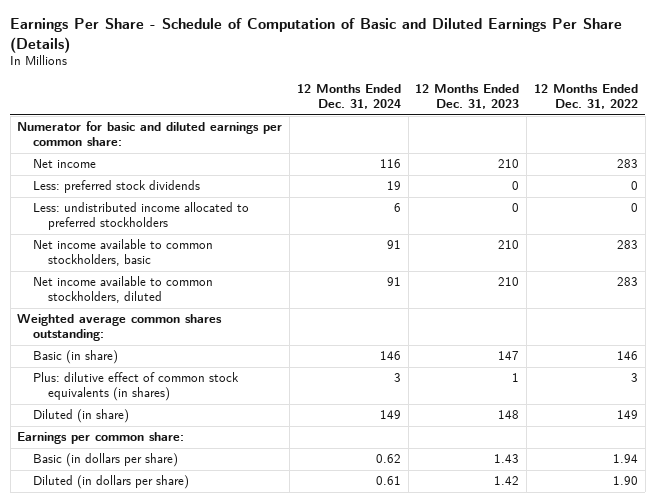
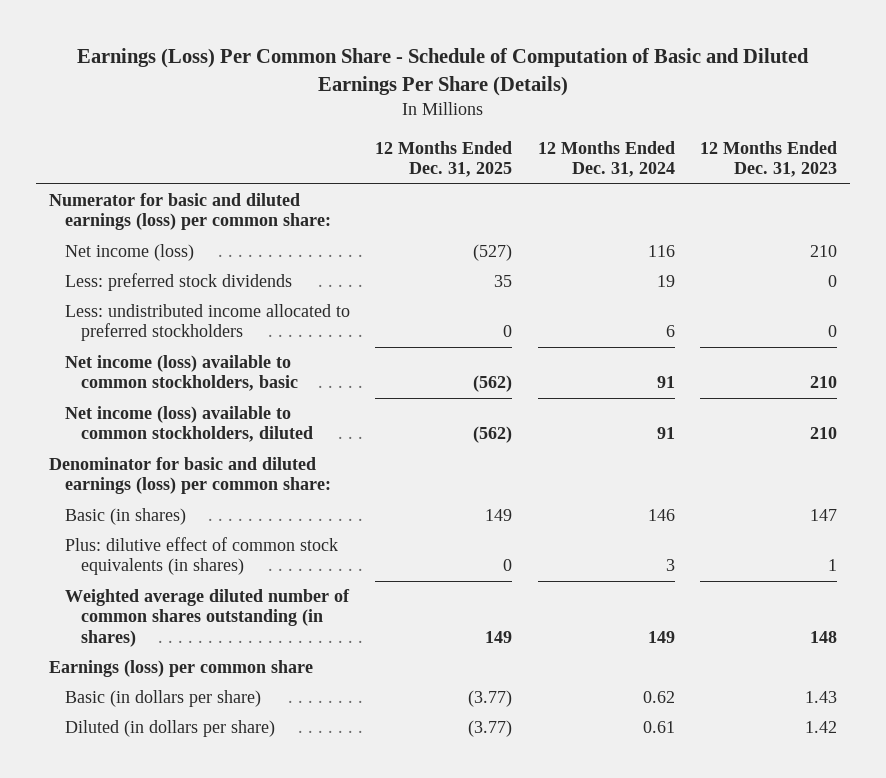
[10,18,623,53] Earnings Per Share - Schedule of Computation of Basic and Diluted Earnings Per Share (Details) -> [76,48,809,96] Earnings (Loss) Per Common Share - Schedule of Computation of Basic and Diluted Earnings Per Share (Details)
[533,84,638,109] 12 Months Ended Dec. 31, 2022 -> none
none -> [375,140,513,178] 12 Months Ended Dec. 31, 2025
[17,121,283,147] Numerator for basic and diluted earnings per common share: -> [48,193,331,231] Numerator for basic and diluted earnings (loss) per common share:
[32,159,96,169] Net income -> [64,244,194,262] Net income (loss)
[32,239,213,267] Net income available to common stockholders, basic -> [64,355,299,392] Net income (loss) available to common stockholders, basic
[32,276,213,304] Net income available to common stockholders, diluted -> [64,406,314,443] Net income (loss) available to common stockholders, diluted
[17,314,223,342] Weighted average common shares outstanding: -> [48,457,331,495] Denominator for basic and diluted earnings (loss) per common share:
[32,350,118,365] Basic (in share) -> [64,508,186,526] Basic (in shares)
[32,409,129,424] Diluted (in share) -> [64,589,350,647] Weighted average diluted number of common shares outstanding (in shares)
[17,432,185,445] Earnings per common share: -> [48,660,313,678] Earnings (loss) per common share

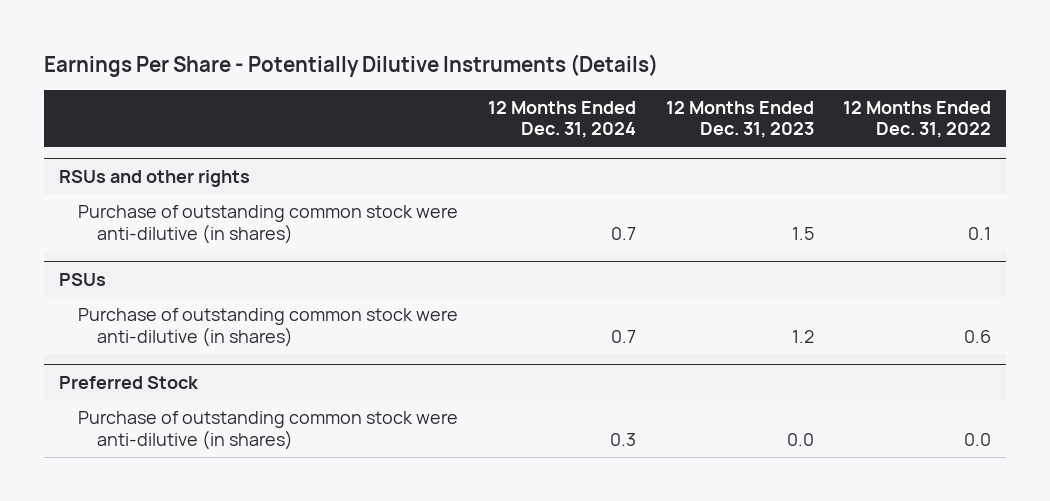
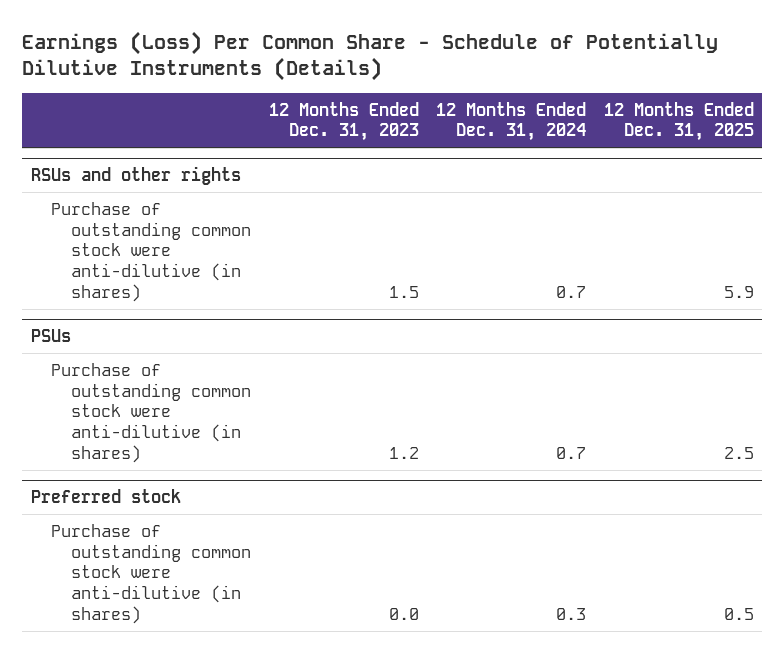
[43,53,658,77] Earnings Per Share - Potentially Dilutive Instruments (Details) -> [21,30,718,82] Earnings (Loss) Per Common Share - Schedule of Potentially Dilutive Instruments (Details)
[843,101,992,139] 12 Months Ended Dec. 31, 2022 -> none
none -> [603,101,754,142] 12 Months Ended Dec. 31, 2025
[58,375,199,389] Preferred Stock -> [30,489,181,504] Preferred stock

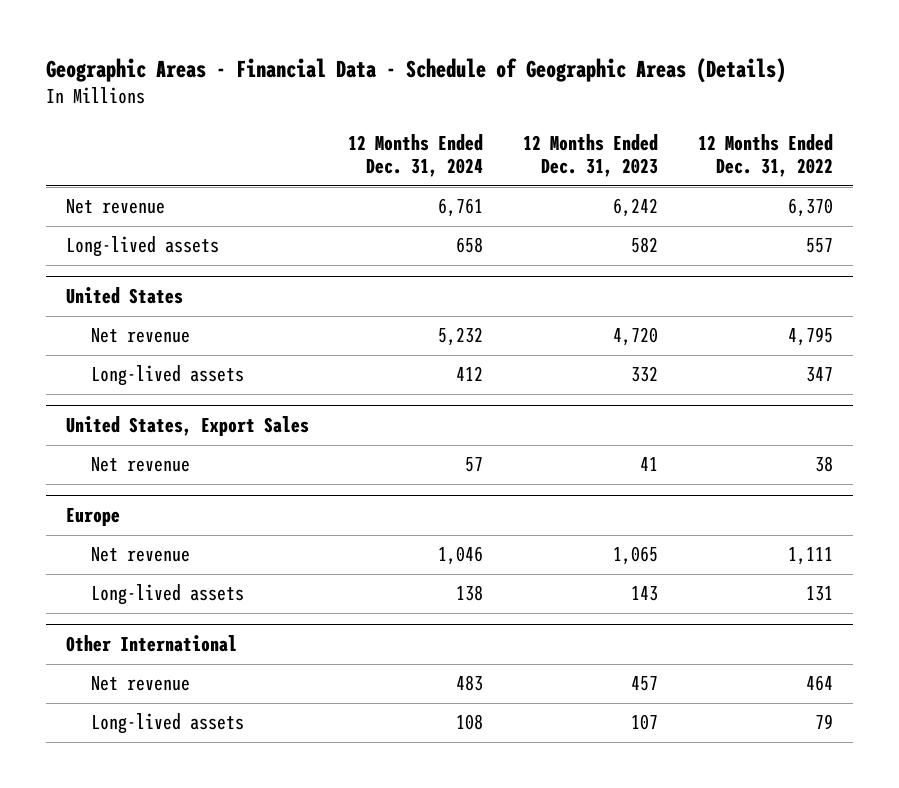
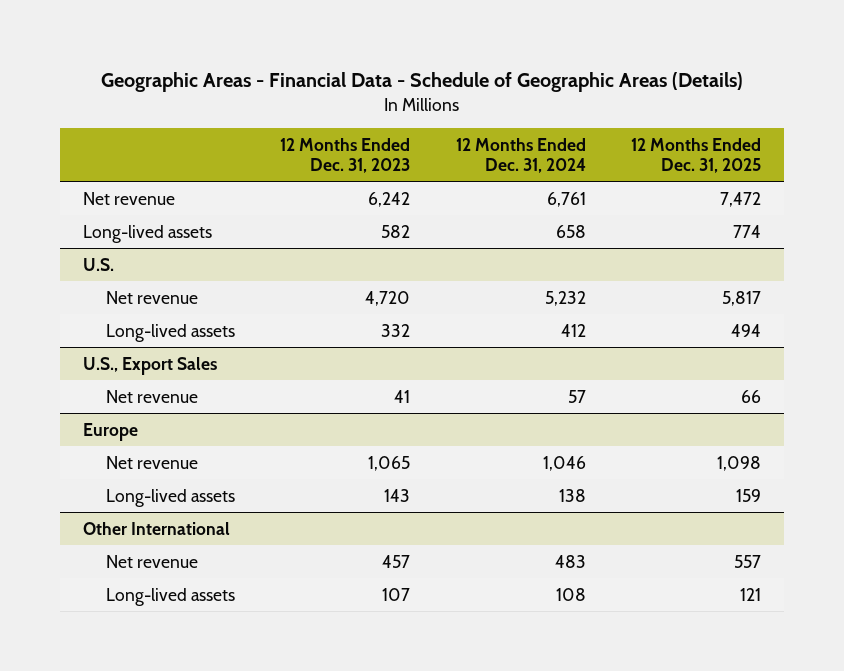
[697,133,833,178] 12 Months Ended Dec. 31, 2022 -> none
none -> [631,137,762,174] 12 Months Ended Dec. 31, 2025
[65,287,183,305] United States -> [83,257,115,271] U.S.
[65,416,309,437] United States, Export Sales -> none
none -> [83,356,218,375] U.S., Export Sales

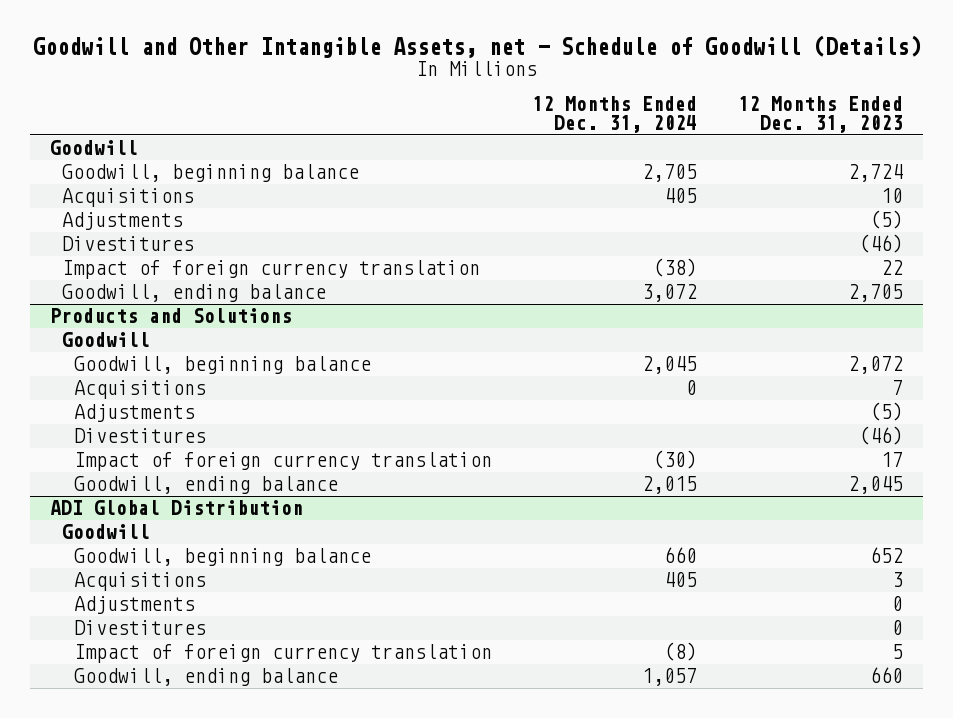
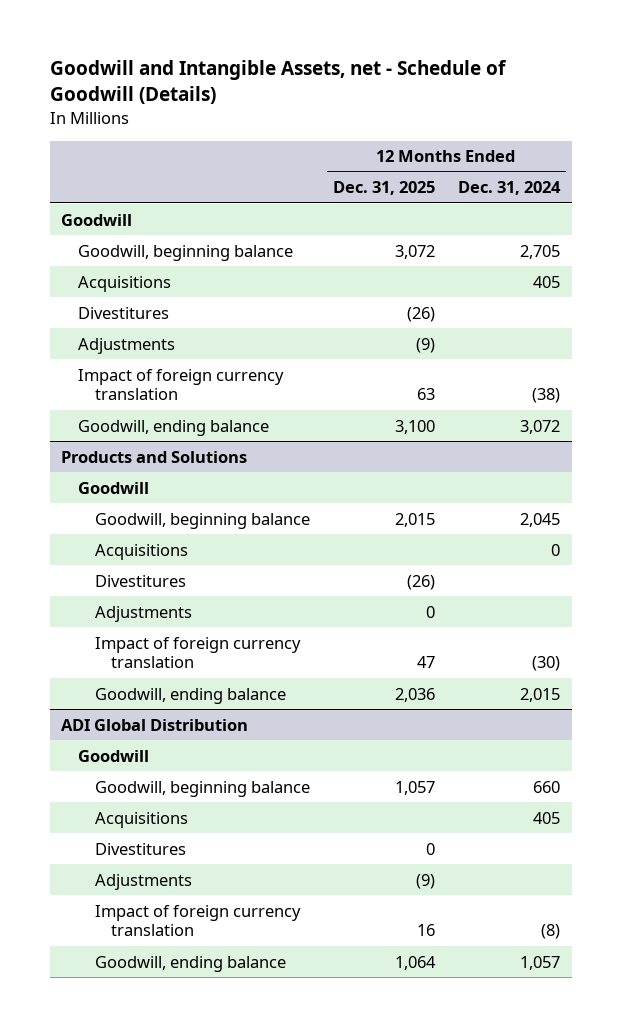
[32,34,921,58] Goodwill and Other Intangible Assets, net - Schedule of Goodwill (Details) -> [49,60,507,105] Goodwill and Intangible Assets, net - Schedule of Goodwill (Details)
[737,96,903,134] 12 Months Ended Dec. 31, 2023 -> none
none -> [332,181,435,196] Dec. 31, 2025
[62,212,184,231] Adjustments -> [77,337,175,354] Adjustments
[73,404,195,423] Adjustments -> [94,605,192,622] Adjustments
[73,596,195,615] Adjustments -> [94,873,192,890] Adjustments

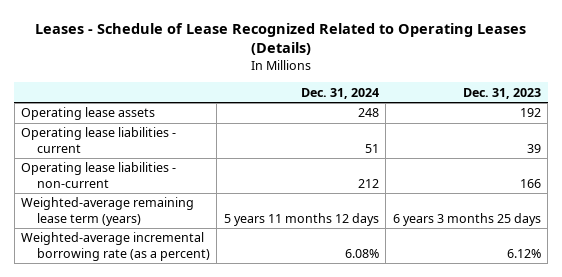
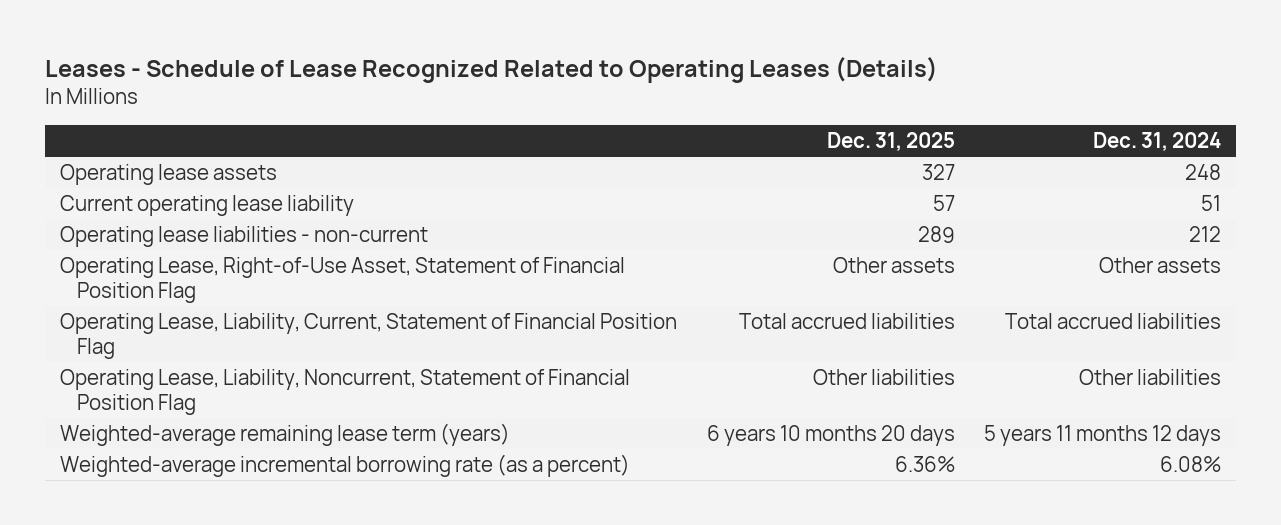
[462,87,541,99] Dec. 31, 2023 -> none
none -> [826,131,955,151] Dec. 31, 2025
[21,127,177,153] Operating lease liabilities - current -> [59,195,354,217] Current operating lease liability
none -> [59,257,625,303] Operating Lease, Right-of-Use Asset, Statement of Financial Position Flag
none -> [59,313,677,359] Operating Lease, Liability, Current, Statement of Financial Position Flag
none -> [59,369,630,415] Operating Lease, Liability, Noncurrent, Statement of Financial Position Flag

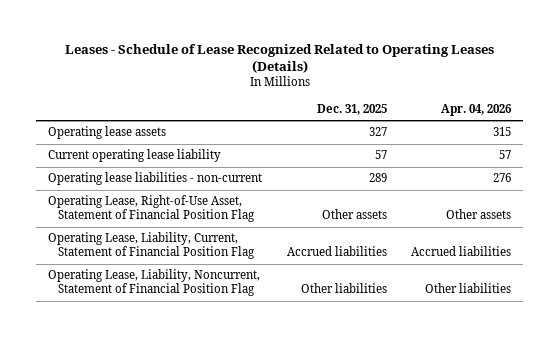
[1093,131,1222,151] Dec. 31, 2024 -> none
none -> [441,104,513,117] Apr. 04, 2026
[738,313,955,330] Total accrued liabilities -> [286,246,387,257] Accrued liabilities
[59,423,510,447] Weighted-average remaining lease term (years) -> none
[59,454,630,478] Weighted-average incremental borrowing rate (as a percent) -> none

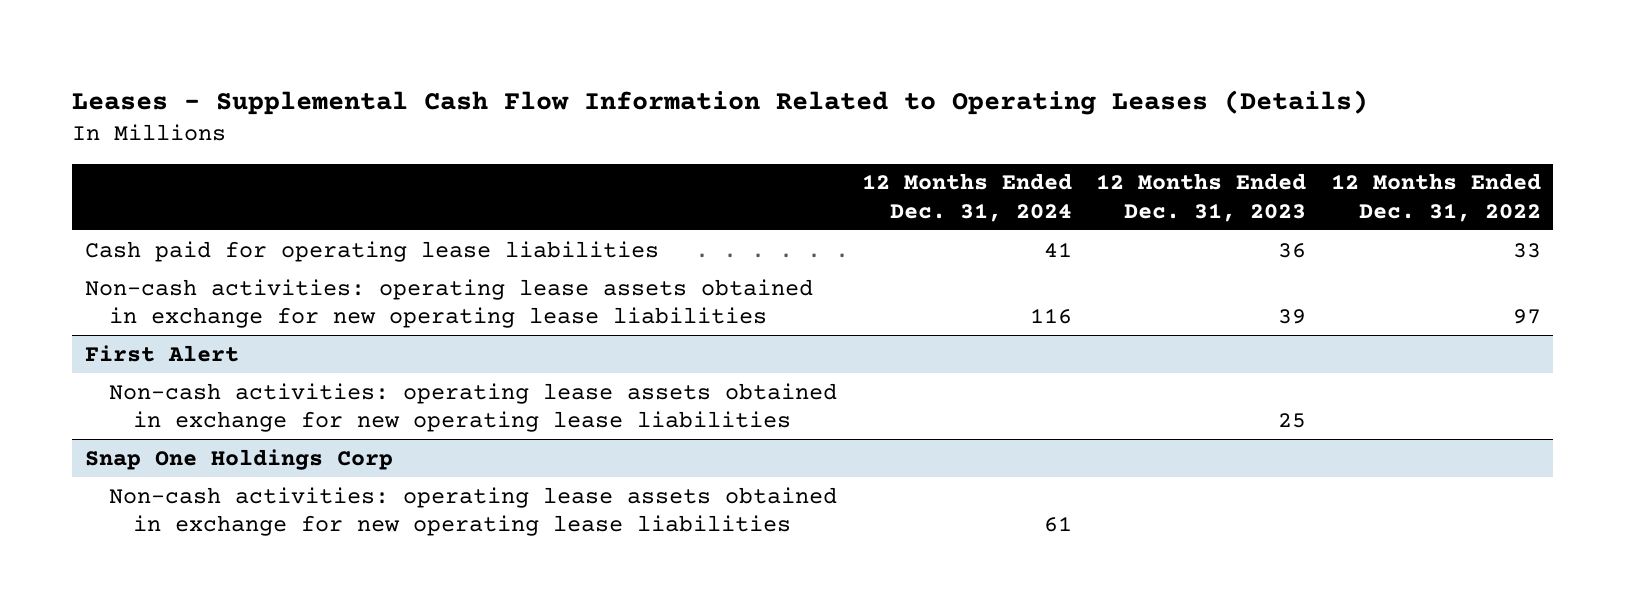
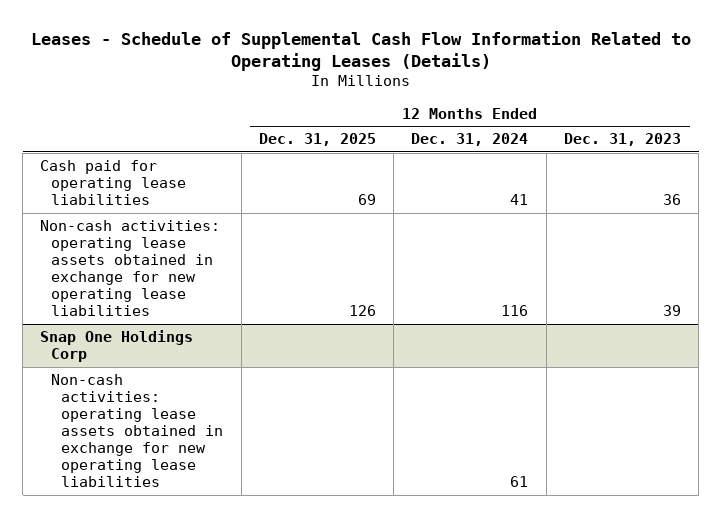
[72,89,1369,115] Leases - Supplemental Cash Flow Information Related to Operating Leases (Details) -> [30,30,691,72] Leases - Schedule of Supplemental Cash Flow Information Related to Operating Leases (Details)
[1331,173,1542,222] 12 Months Ended Dec. 31, 2022 -> none
none -> [258,133,376,147] Dec. 31, 2025
[84,344,239,362] First Alert -> none
[108,382,837,433] Non-cash activities: operating lease assets obtained in exchange for new operating lease liabilities -> none

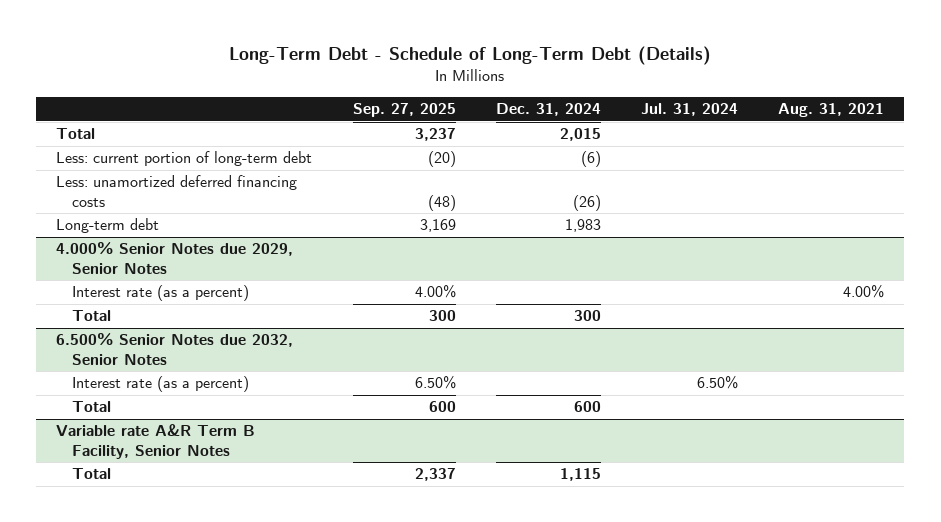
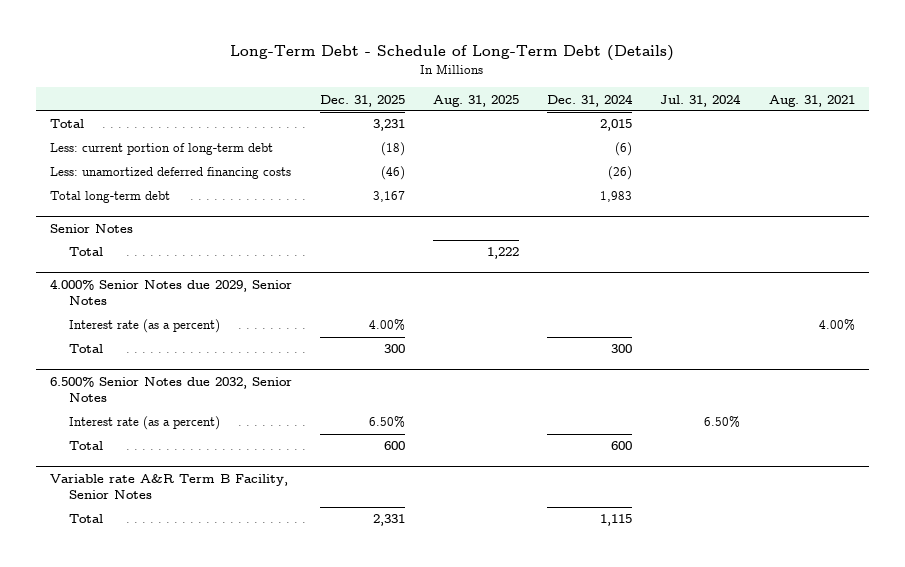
[352,103,456,118] Sep. 27, 2025 -> none
none -> [320,94,406,107] Dec. 31, 2025
none -> [433,94,520,107] Aug. 31, 2025
[56,218,160,234] Long-term debt -> [49,191,170,204] Total long-term debt
none -> [49,223,133,233] Senior Notes
none -> [68,247,103,257] Total

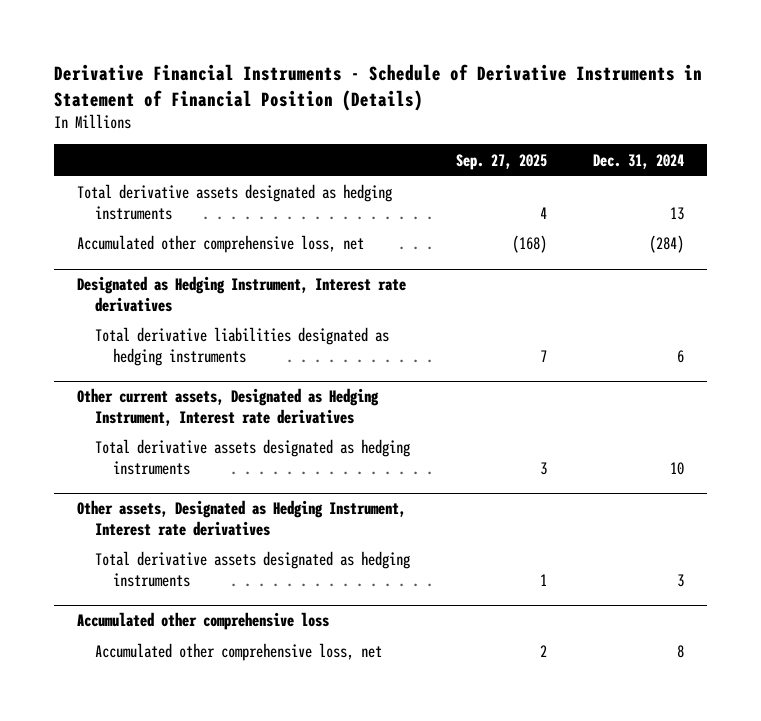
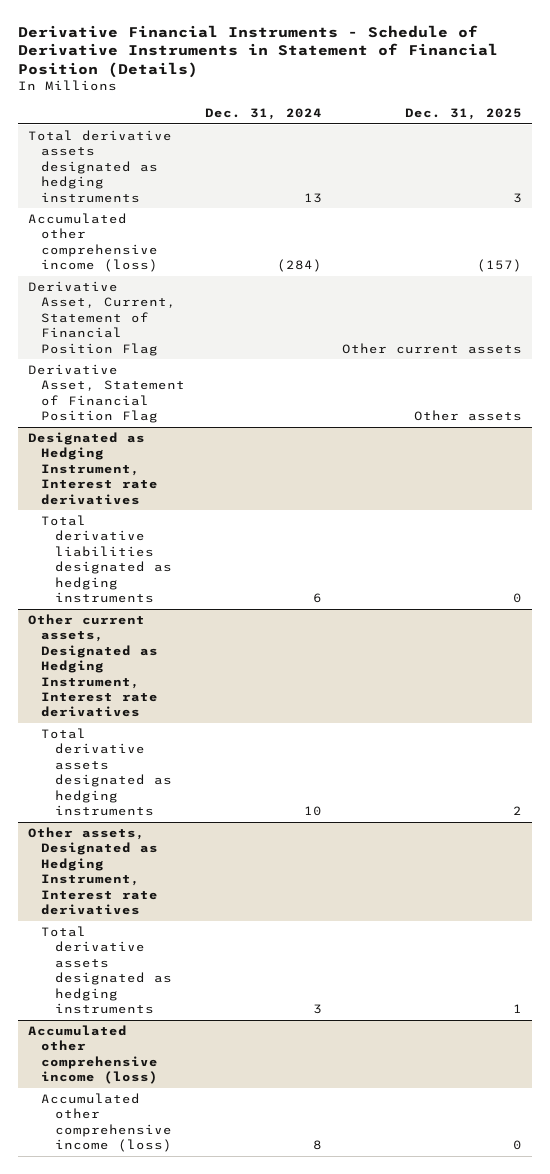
[456,153,548,170] Sep. 27, 2025 -> none
none -> [404,108,522,121] Dec. 31, 2025
[77,235,365,254] Accumulated other comprehensive loss, net -> [28,212,159,273] Accumulated other comprehensive income (loss)
none -> [28,280,177,356] Derivative Asset, Current, Statement of Financial Position Flag
none -> [28,363,186,424] Derivative Asset, Statement of Financial Position Flag
[77,612,330,631] Accumulated other comprehensive loss -> [28,1024,159,1085] Accumulated other comprehensive income (loss)
[95,643,383,662] Accumulated other comprehensive loss, net -> [41,1092,172,1153] Accumulated other comprehensive income (loss)

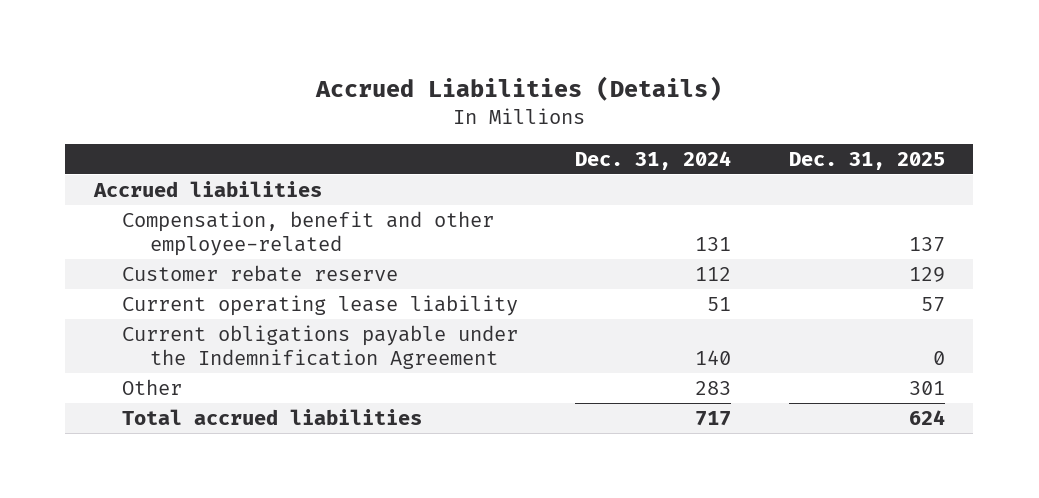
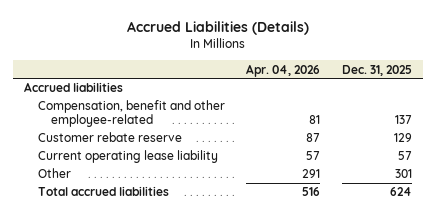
[575,150,732,170] Dec. 31, 2024 -> none
none -> [246,63,321,77] Apr. 04, 2026
[121,324,518,370] Current obligations payable under the Indemnification Agreement -> none

